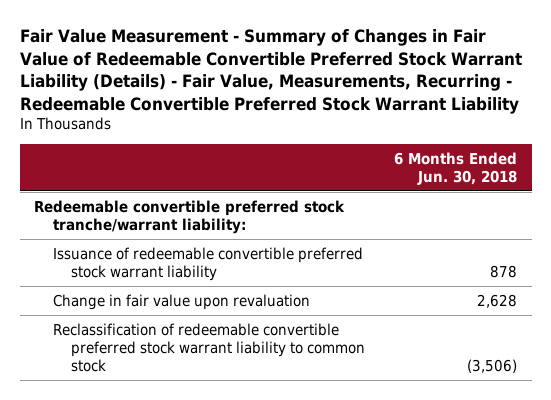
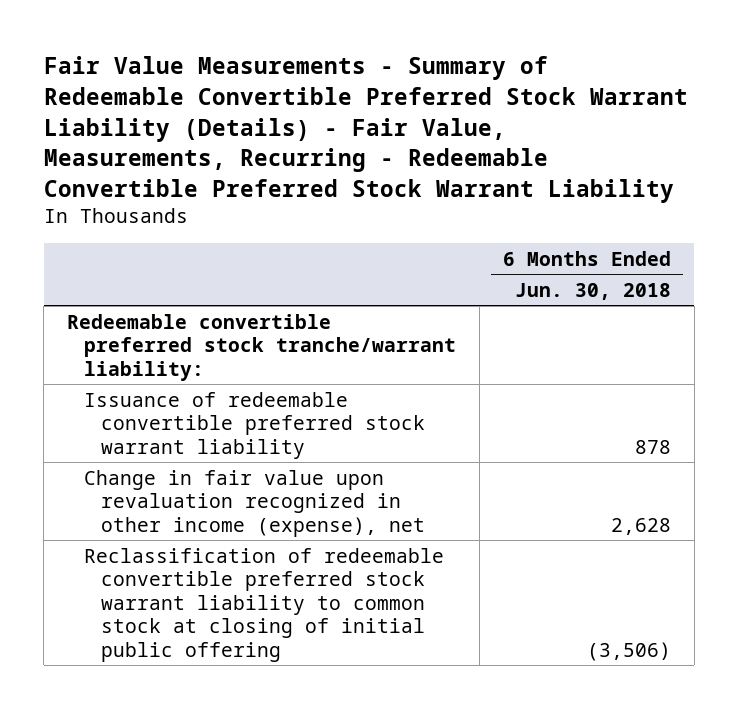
[19,29,522,114] Fair Value Measurement - Summary of Changes in Fair Value of Redeemable Convertible Preferred Stock Warrant Liability (Details) - Fair Value, Measurements, Recurring - Redeemable Convertible Preferred Stock Warrant Liability -> [43,56,688,203] Fair Value Measurements - Summary of Redeemable Convertible Preferred Stock Warrant Liability (Details) - Fair Value, Measurements, Recurring - Redeemable Convertible Preferred Stock Warrant Liability
[52,293,310,310] Change in fair value upon revaluation -> [84,469,426,537] Change in fair value upon revaluation recognized in other income (expense), net
[52,322,366,372] Reclassification of redeemable convertible preferred stock warrant liability to common stock -> [84,547,445,662] Reclassification of redeemable convertible preferred stock warrant liability to common stock at closing of initial public offering

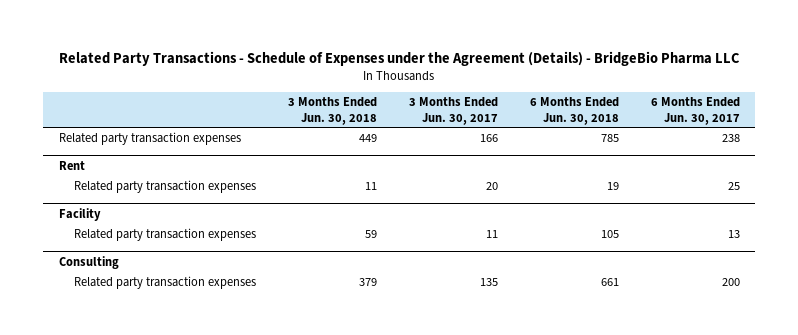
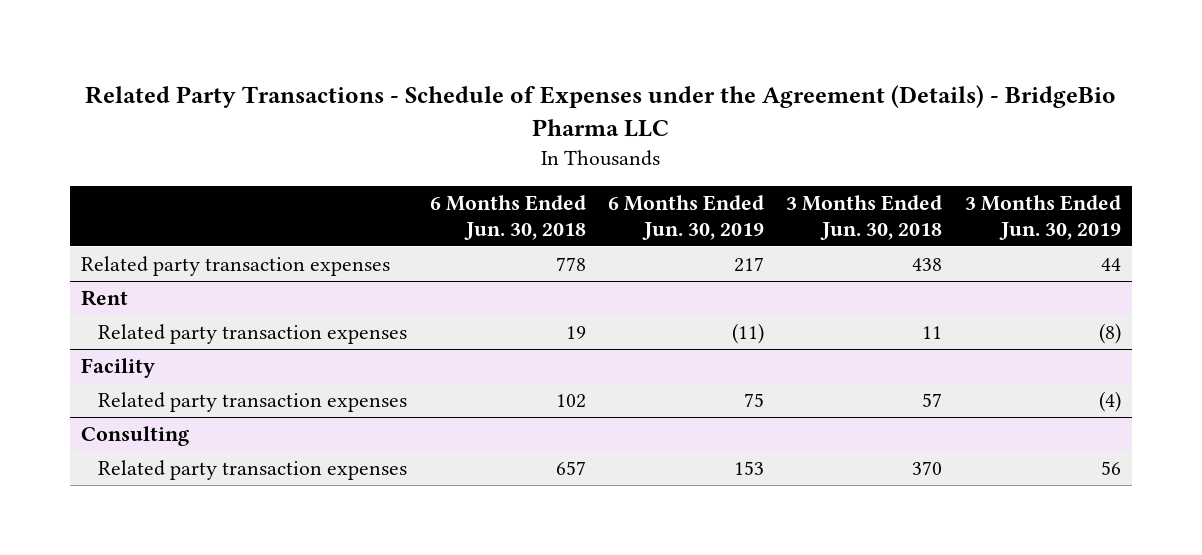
[408,97,498,125] 3 Months Ended Jun. 30, 2017 -> none
[650,97,740,125] 6 Months Ended Jun. 30, 2017 -> none
none -> [607,195,764,240] 6 Months Ended Jun. 30, 2019
none -> [964,195,1121,240] 3 Months Ended Jun. 30, 2019
[359,134,378,143] 449 -> [912,257,943,271] 438
[600,134,619,143] 785 -> [555,256,586,271] 778
[365,230,378,239] 59 -> [922,392,943,407] 57
[600,230,619,239] 105 -> [555,393,586,408] 102
[359,278,378,287] 379 -> [912,460,943,475] 370
[600,278,619,287] 661 -> [555,460,586,475] 657

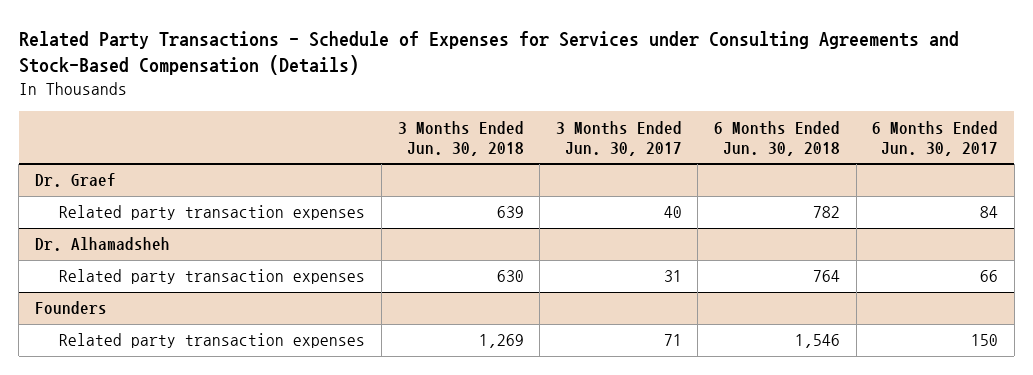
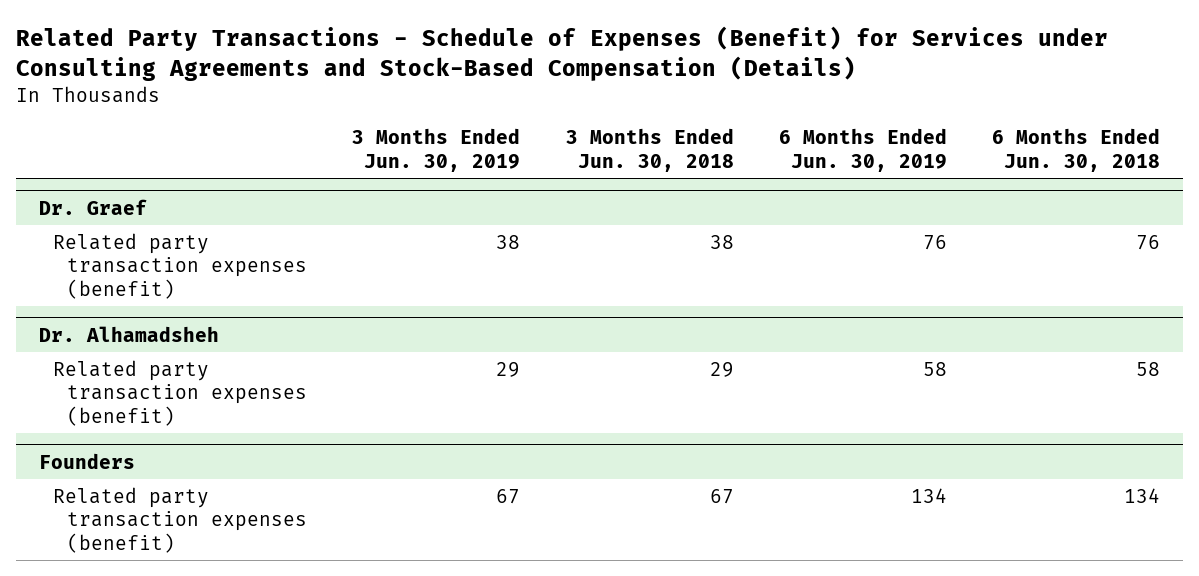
[18,30,959,76] Related Party Transactions - Schedule of Expenses for Services under Consulting Agreements and Stock-Based Compensation (Details) -> [16,25,1109,81] Related Party Transactions - Schedule of Expenses (Benefit) for Services under Consulting Agreements and Stock-Based Compensation (Details)
[555,120,682,156] 3 Months Ended Jun. 30, 2017 -> none
[872,120,999,156] 6 Months Ended Jun. 30, 2017 -> none
none -> [352,128,521,173] 3 Months Ended Jun. 30, 2019
none -> [779,128,948,173] 6 Months Ended Jun. 30, 2019
[59,205,366,221] Related party transaction expenses -> [52,232,307,300] Related party transaction expenses (benefit)
[496,206,524,219] 639 -> [709,234,734,249] 38
[812,206,840,219] 782 -> [1136,234,1161,250] 76
[59,269,366,285] Related party transaction expenses -> [52,359,307,427] Related party transaction expenses (benefit)
[496,270,524,283] 630 -> [709,361,734,377] 29
[812,270,840,283] 764 -> [1136,361,1161,376] 58
[59,333,366,349] Related party transaction expenses -> [52,486,307,554] Related party transaction expenses (benefit)
[478,334,524,349] 1,269 -> [709,488,734,504] 67
[794,334,840,349] 1,546 -> [1124,487,1161,503] 134

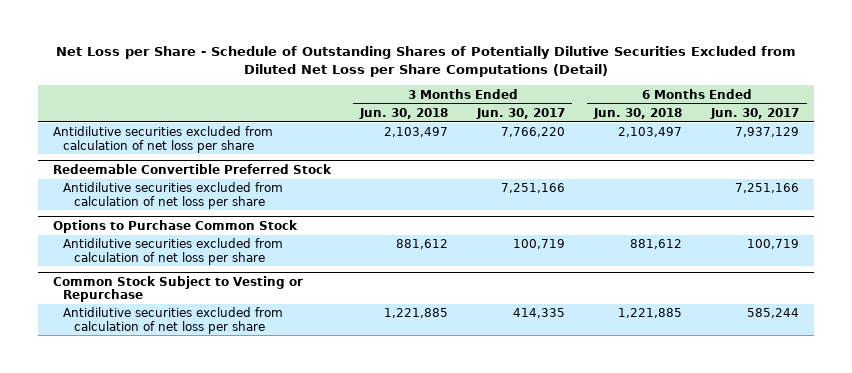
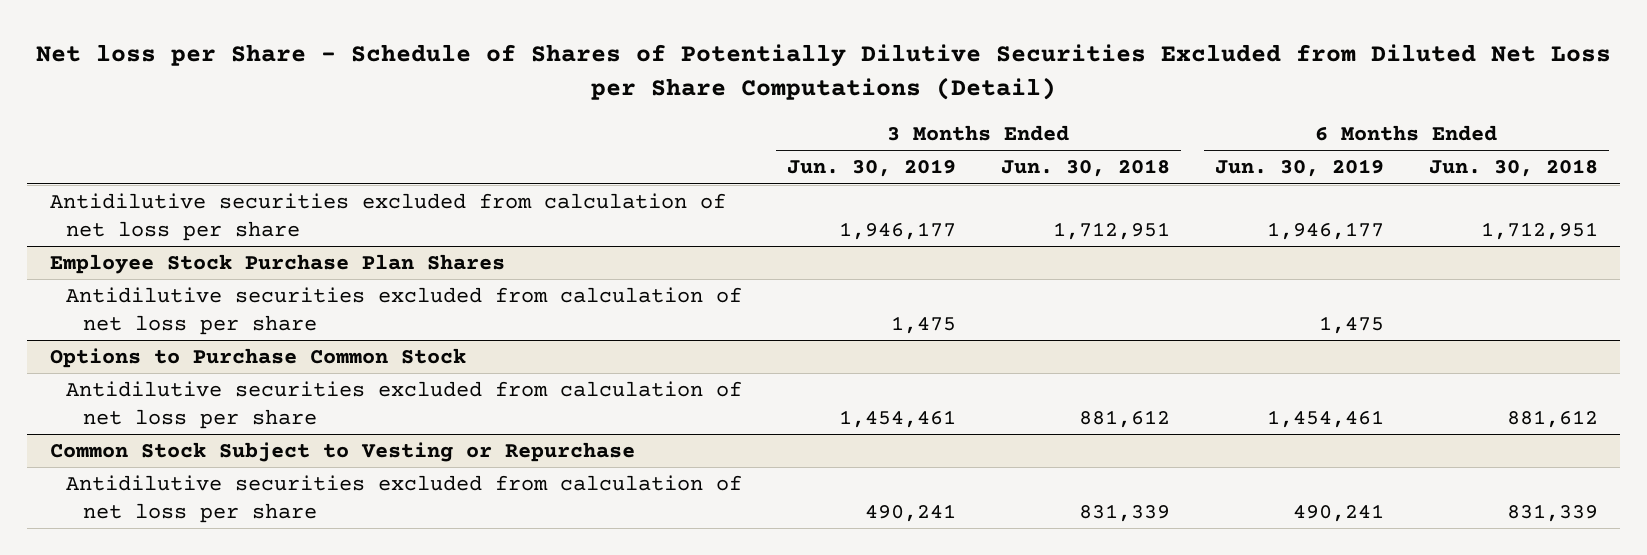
[56,46,797,77] Net Loss per Share - Schedule of Outstanding Shares of Potentially Dilutive Securities Excluded from Diluted Net Loss per Share Computations (Detail) -> [35,44,1611,101] Net loss per Share - Schedule of Shares of Potentially Dilutive Securities Excluded from Diluted Net Loss per Share Computations (Detail)
[476,107,566,119] Jun. 30, 2017 -> none
[710,107,800,119] Jun. 30, 2017 -> none
none -> [787,159,957,178] Jun. 30, 2019
none -> [1214,159,1384,178] Jun. 30, 2019
[53,163,333,174] Redeemable Convertible Preferred Stock -> none
[384,127,449,138] 2,103,497 -> [1052,221,1170,240] 1,712,951
[618,127,683,138] 2,103,497 -> [1480,221,1598,240] 1,712,951
none -> [49,253,505,274] Employee Stock Purchase Plan Shares
[384,308,449,319] 1,221,885 -> [1078,503,1170,522] 831,339
[618,308,683,319] 1,221,885 -> [1506,503,1598,522] 831,339

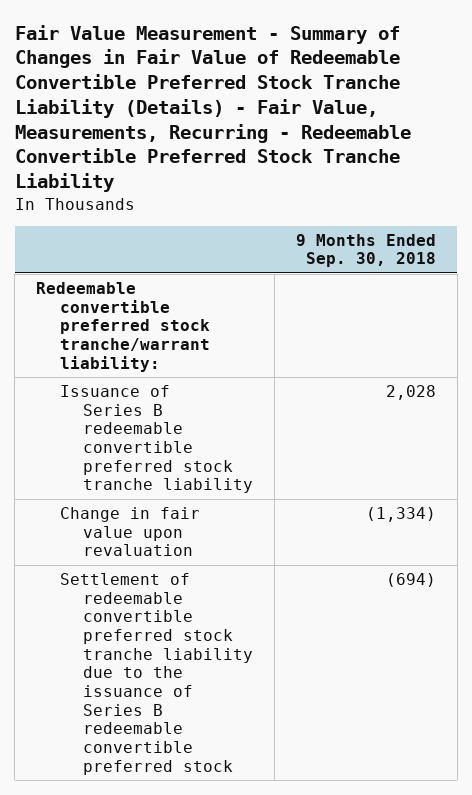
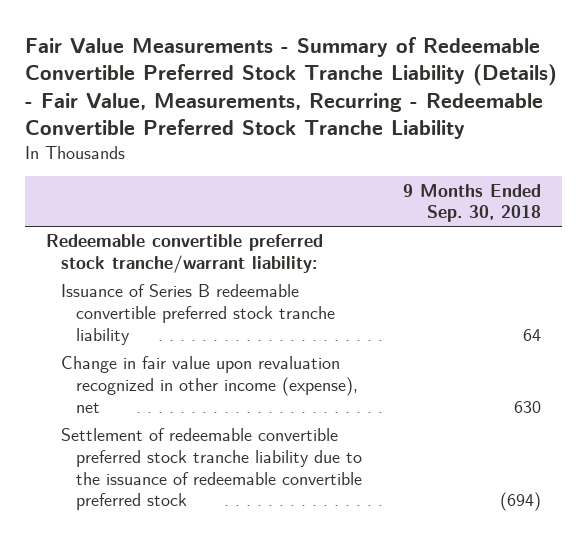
[14,24,411,193] Fair Value Measurement - Summary of Changes in Fair Value of Redeemable Convertible Preferred Stock Tranche Liability (Details) - Fair Value, Measurements, Recurring - Redeemable Convertible Preferred Stock Tranche Liability -> [25,36,558,139] Fair Value Measurements - Summary of Redeemable Convertible Preferred Stock Tranche Liability (Details) - Fair Value, Measurements, Recurring - Redeemable Convertible Preferred Stock Tranche Liability
[385,385,436,401] 2,028 -> [523,328,542,341] 64
[59,507,200,557] Change in fair value upon revaluation -> [61,356,359,413] Change in fair value upon revaluation recognized in other income (expense), net
[365,507,436,523] (1,334) -> [514,400,542,413] 630
[59,573,254,775] Settlement of redeemable convertible preferred stock tranche liability due to the issuance of Series B redeemable convertible preferred stock -> [61,428,363,511] Settlement of redeemable convertible preferred stock tranche liability due to the issuance of redeemable convertible preferred stock

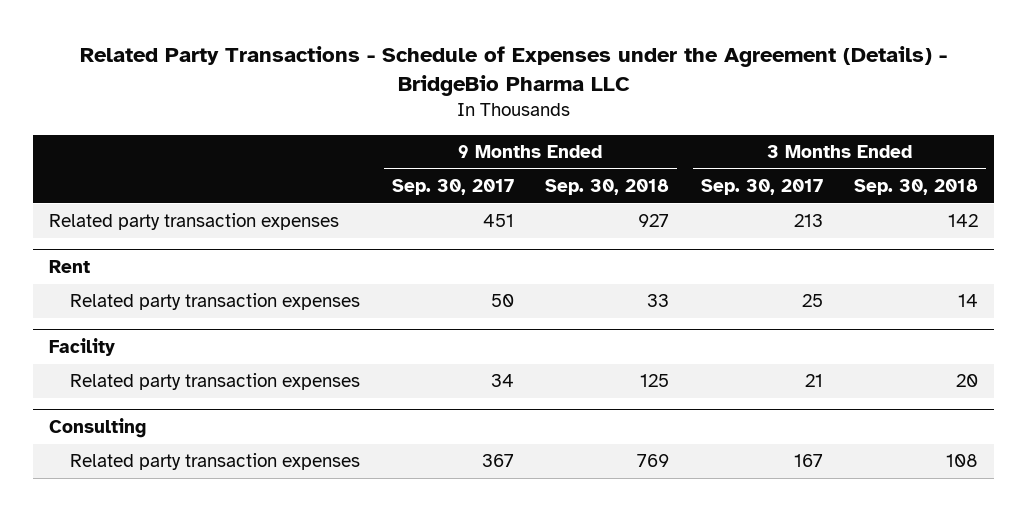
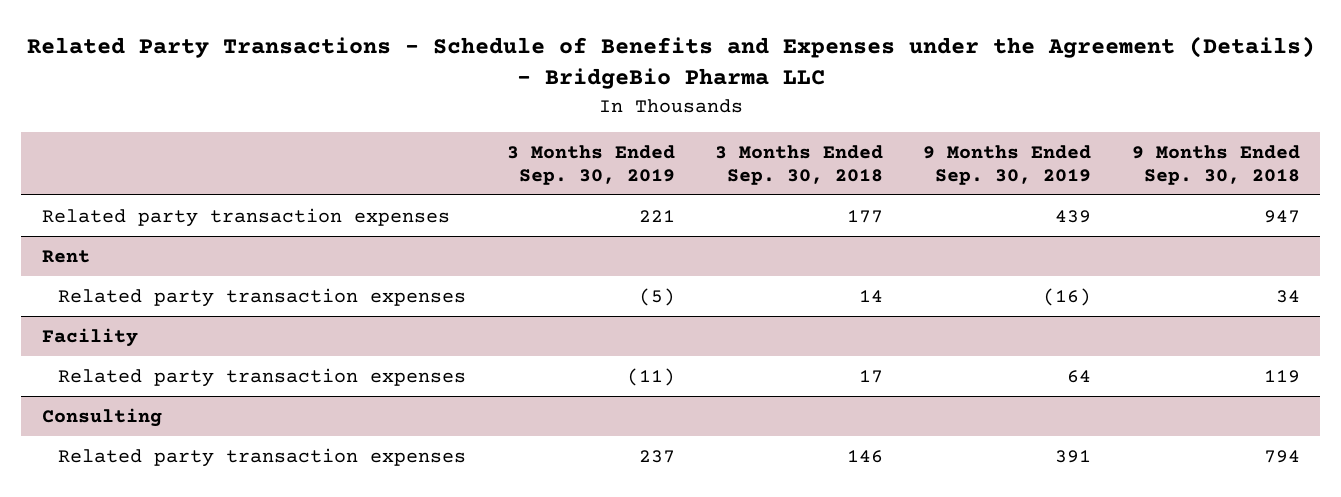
[79,46,947,96] Related Party Transactions - Schedule of Expenses under the Agreement (Details) - BridgeBio Pharma LLC -> [26,35,1315,90] Related Party Transactions - Schedule of Benefits and Expenses under the Agreement (Details) - BridgeBio Pharma LLC
[391,178,514,195] Sep. 30, 2017 -> none
[700,178,823,195] Sep. 30, 2017 -> none
none -> [506,144,675,186] 3 Months Ended Sep. 30, 2019
none -> [923,144,1092,186] 9 Months Ended Sep. 30, 2019
[638,214,670,228] 927 -> [1263,209,1300,223] 947
[948,214,979,228] 142 -> [846,209,883,223] 177
[647,294,670,308] 33 -> [1275,289,1300,303] 34
[640,374,670,388] 125 -> [1263,369,1300,383] 119
[956,374,979,388] 20 -> [858,369,883,383] 17
[637,454,670,468] 769 -> [1263,449,1300,463] 794
[946,454,979,468] 108 -> [846,449,883,463] 146

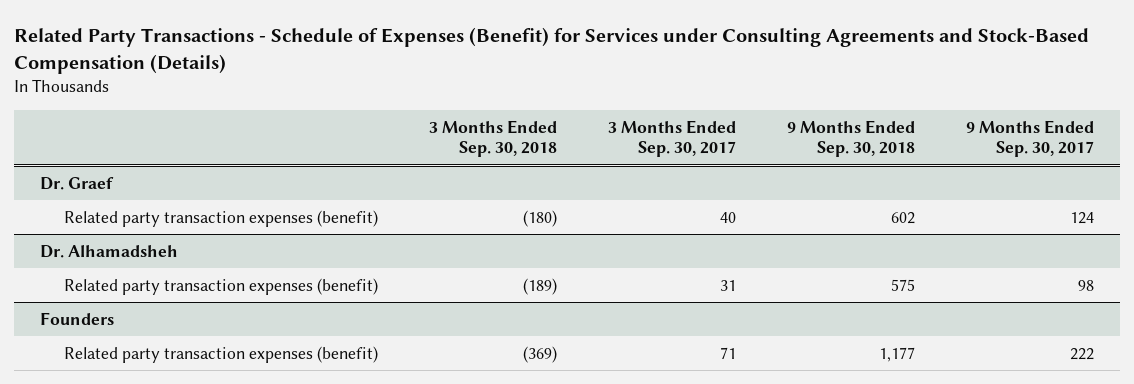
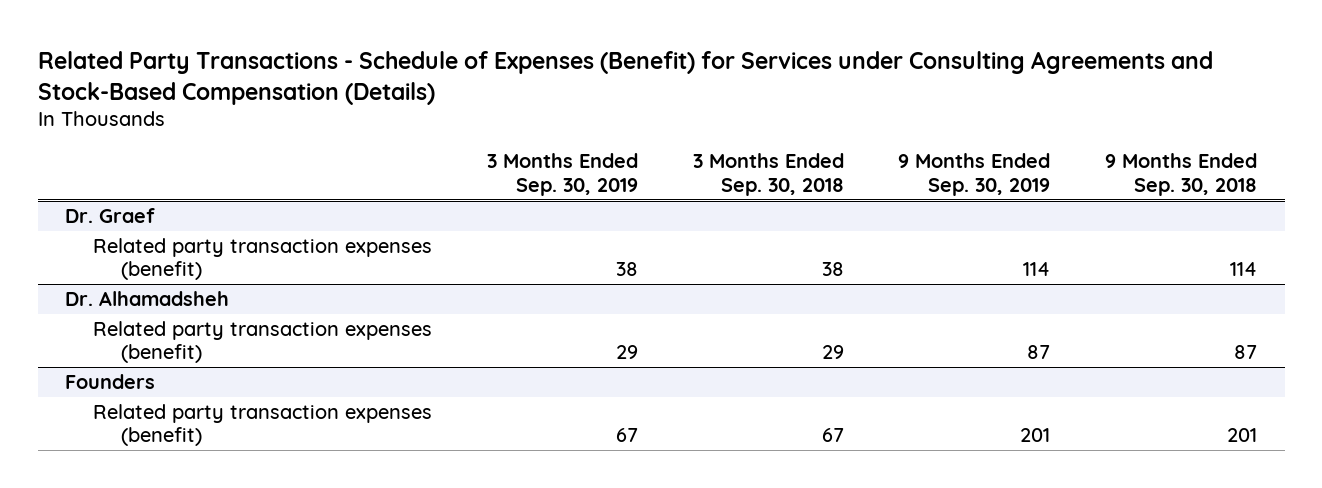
[608,119,737,158] 3 Months Ended Sep. 30, 2017 -> none
[966,119,1095,158] 9 Months Ended Sep. 30, 2017 -> none
none -> [486,153,638,196] 3 Months Ended Sep. 30, 2019
none -> [898,153,1051,196] 9 Months Ended Sep. 30, 2019
[523,209,558,227] (180) -> [821,262,844,277] 38
[891,211,916,224] 602 -> [1230,262,1258,277] 114
[523,277,558,295] (189) -> [821,345,844,360] 29
[891,278,916,291] 575 -> [1234,345,1258,360] 87
[523,345,558,363] (369) -> [821,428,844,443] 67
[879,346,916,362] 1,177 -> [1227,428,1258,443] 201

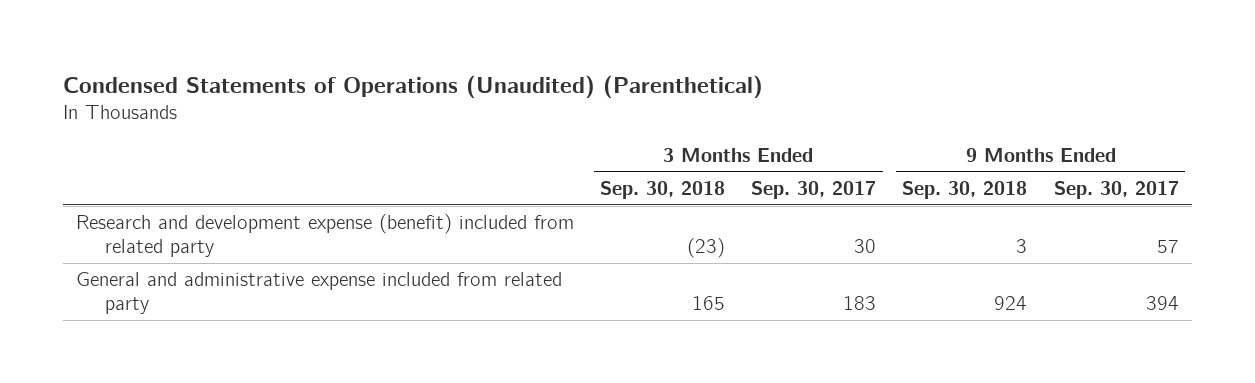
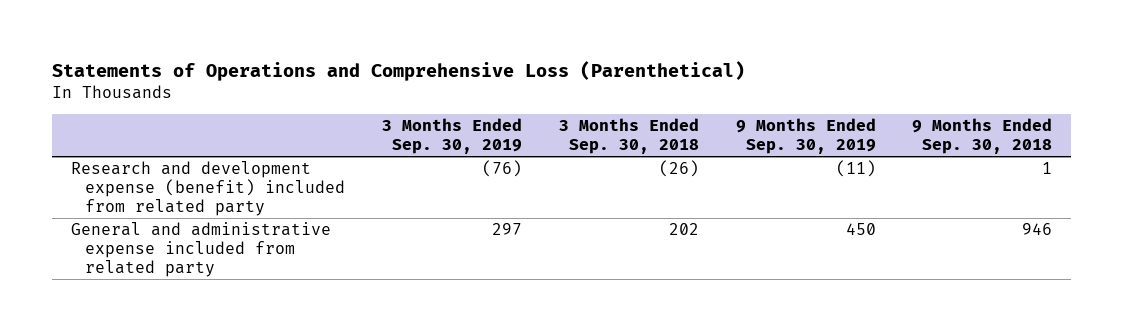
[62,75,763,100] Condensed Statements of Operations (Unaudited) (Parenthetical) -> [52,60,746,81] Statements of Operations and Comprehensive Loss (Parenthetical)
[751,180,877,199] Sep. 30, 2017 -> none
[1053,180,1179,199] Sep. 30, 2017 -> none
none -> [382,118,523,155] 3 Months Ended Sep. 30, 2019
none -> [735,118,876,155] 9 Months Ended Sep. 30, 2019
[687,238,726,259] (23) -> [658,160,699,178] (26)
[1016,239,1028,254] 3 -> [1042,162,1053,175] 1
[692,296,726,311] 165 -> [668,223,699,236] 202
[994,296,1028,311] 924 -> [1022,223,1053,236] 946

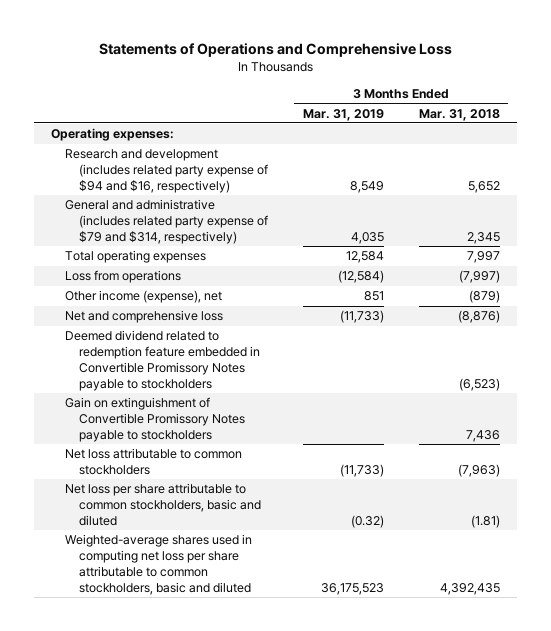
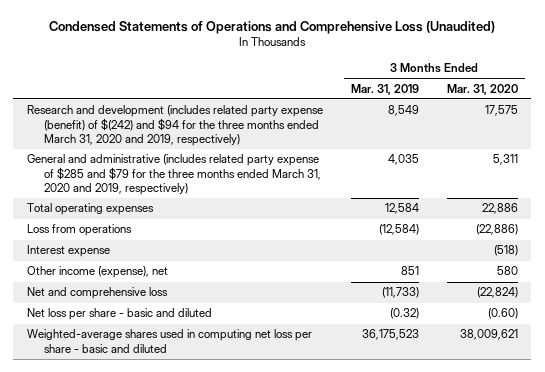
[98,42,452,57] Statements of Operations and Comprehensive Loss -> [49,20,496,34] Condensed Statements of Operations and Comprehensive Loss (Unaudited)
[418,108,500,121] Mar. 31, 2018 -> none
none -> [446,83,518,95] Mar. 31, 2020
[51,128,175,142] Operating expenses: -> none
[65,149,269,194] Research and development (includes related party expense of $94 and $16, respectively) -> [27,105,324,146] Research and development (includes related party expense (benefit) of $(242) and $94 for the three months ended March 31, 2020 and 2019, respectively)
[65,199,269,245] General and administrative (includes related party expense of $79 and $314, respectively) -> [27,154,322,195] General and administrative (includes related party expense of $285 and $79 for the three months ended March 31, 2020 and 2019, respectively)
none -> [27,245,111,258] Interest expense
[65,330,261,391] Deemed dividend related to redemption feature embedded in Convertible Promissory Notes payable to stockholders -> none
[65,397,246,443] Gain on extinguishment of Convertible Promissory Notes payable to stockholders -> none
[65,448,243,476] Net loss attributable to common stockholders -> none
[65,483,262,527] Net loss per share attributable to common stockholders, basic and diluted -> [27,308,213,321] Net loss per share - basic and diluted
[65,534,253,595] Weighted-average shares used in computing net loss per share attributable to common stockholders, basic and diluted -> [27,329,313,353] Weighted-average shares used in computing net loss per share - basic and diluted

